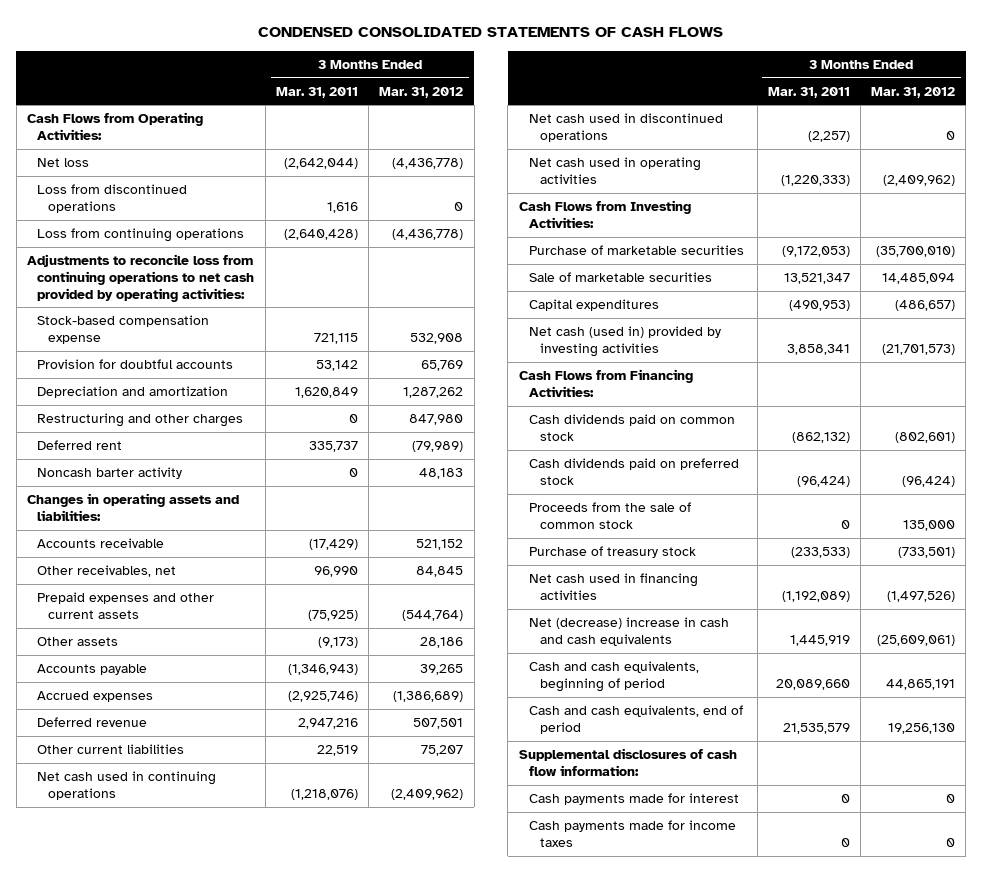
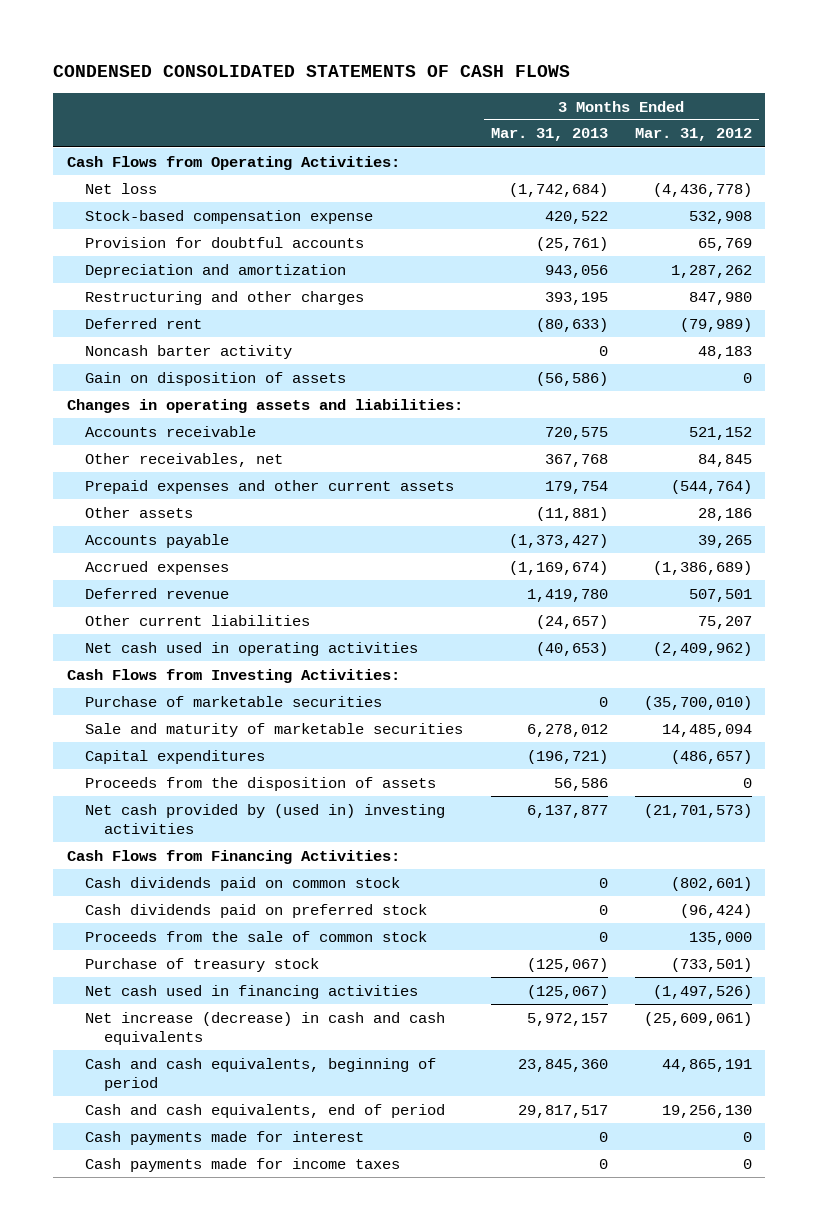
[275,86,358,98] Mar. 31, 2011 -> none
none -> [490,128,608,142] Mar. 31, 2013
[37,184,188,213] Loss from discontinued operations -> none
[37,228,245,243] Loss from continuing operations -> none
[26,254,255,302] Adjustments to reconcile loss from continuing operations to net cash provided by operating activities: -> none
none -> [85,371,347,386] Gain on disposition of assets
[37,771,217,800] Net cash used in continuing operations -> none
[529,113,724,142] Net cash used in discontinued operations -> none
[529,272,713,283] Sale of marketable securities -> [85,722,464,737] Sale and maturity of marketable securities
none -> [85,776,437,791] Proceeds from the disposition of assets
[529,326,722,357] Net cash (used in) provided by investing activities -> [85,803,446,834] Net cash provided by (used in) investing activities
[529,617,730,646] Net (decrease) increase in cash and cash equivalents -> [85,1011,446,1045] Net increase (decrease) in cash and cash equivalents
[518,748,737,776] Supplemental disclosures of cash flow information: -> none

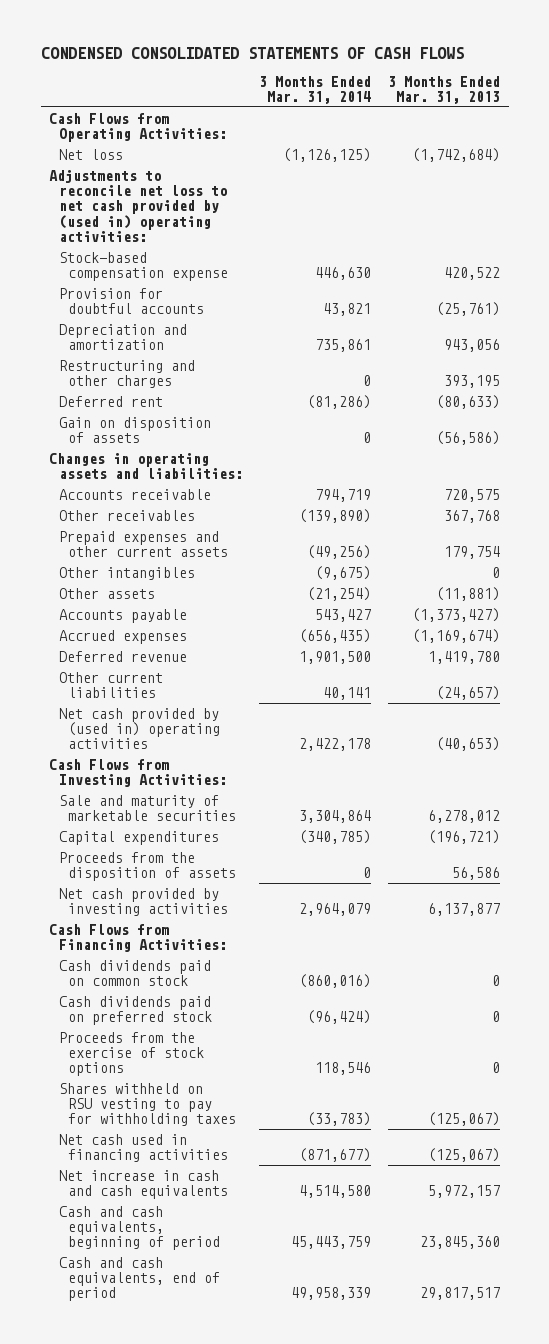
[634,128,752,142] Mar. 31, 2012 -> none
none -> [259,75,372,104] 3 Months Ended Mar. 31, 2014
none -> [49,169,227,242] Adjustments to reconcile net loss to net cash provided by (used in) operating activities:
[85,344,293,359] Noncash barter activity -> none
[85,452,284,467] Other receivables, net -> [58,509,195,521] Other receivables
none -> [58,566,195,580] Other intangibles
[85,641,419,656] Net cash used in operating activities -> [58,707,221,750] Net cash provided by (used in) operating activities
[85,695,383,707] Purchase of marketable securities -> none
[85,803,446,834] Net cash provided by (used in) investing activities -> [58,887,229,917] Net cash provided by investing activities
[85,930,428,942] Proceeds from the sale of common stock -> [58,1031,205,1077] Proceeds from the exercise of stock options
[85,957,320,972] Purchase of treasury stock -> [58,1082,237,1127] Shares withheld on RSU vesting to pay for withholding taxes
[85,1011,446,1045] Net increase (decrease) in cash and cash equivalents -> [58,1169,229,1200] Net increase in cash and cash equivalents
[85,1130,365,1145] Cash payments made for interest -> none
[85,1157,401,1172] Cash payments made for income taxes -> none

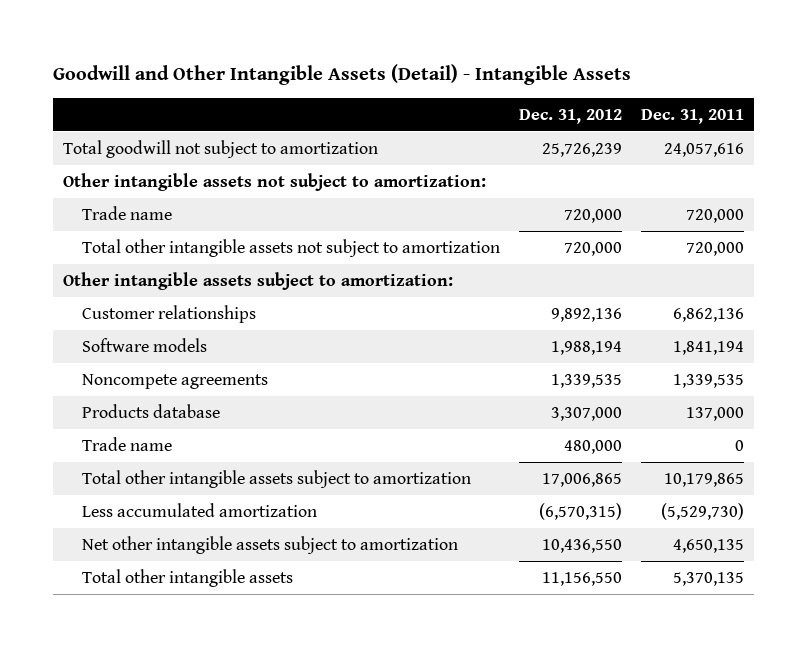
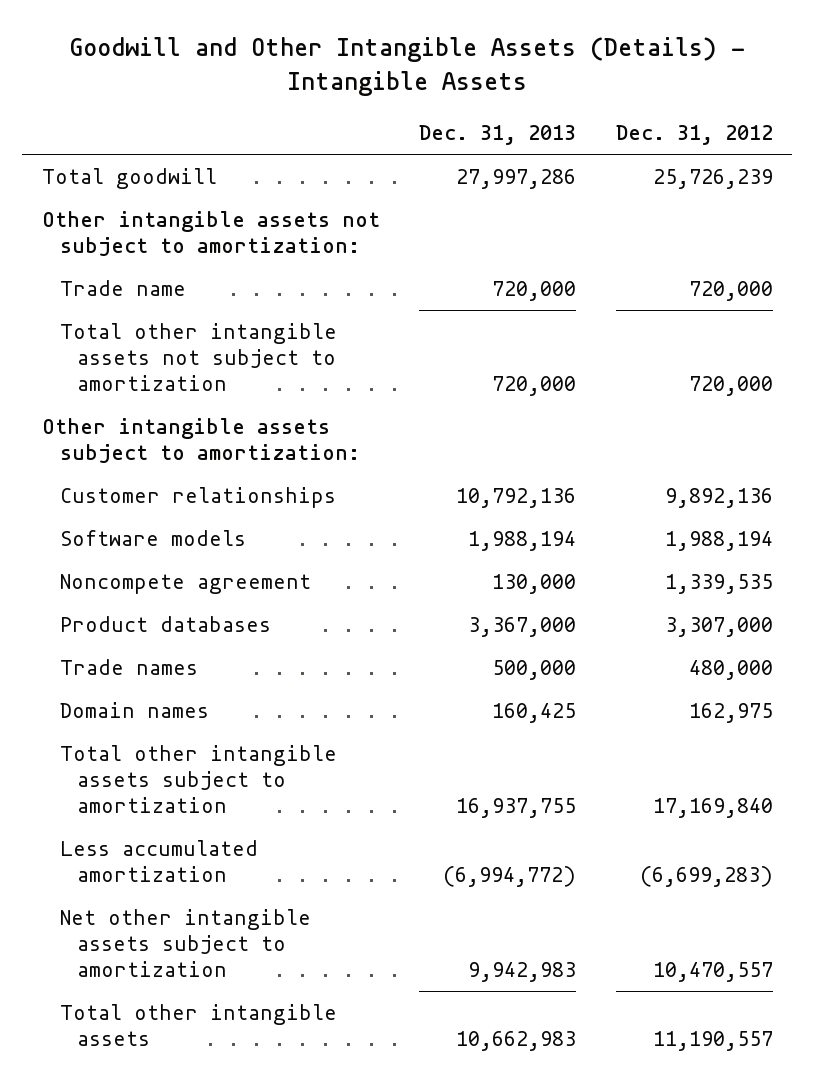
[53,64,632,86] Goodwill and Other Intangible Assets (Detail) - Intangible Assets -> [69,37,746,96] Goodwill and Other Intangible Assets (Details) - Intangible Assets
[641,108,745,124] Dec. 31, 2011 -> none
none -> [419,125,577,146] Dec. 31, 2013
[62,139,378,158] Total goodwill not subject to amortization -> [42,167,218,189] Total goodwill
[82,373,269,389] Noncompete agreements -> [59,573,311,594] Noncompete agreement
[82,403,221,418] Products database -> [59,615,271,632] Product databases
[82,436,173,451] Trade name -> [59,658,198,675] Trade names
none -> [59,701,209,718] Domain names
[542,472,623,487] 17,006,865 -> [652,797,773,818] 17,169,840
[539,502,623,520] (6,570,315) -> [639,865,773,887] (6,699,283)
[542,538,623,553] 10,436,550 -> [652,961,773,982] 10,470,557
[542,571,623,586] 11,156,550 -> [652,1030,773,1051] 11,190,557

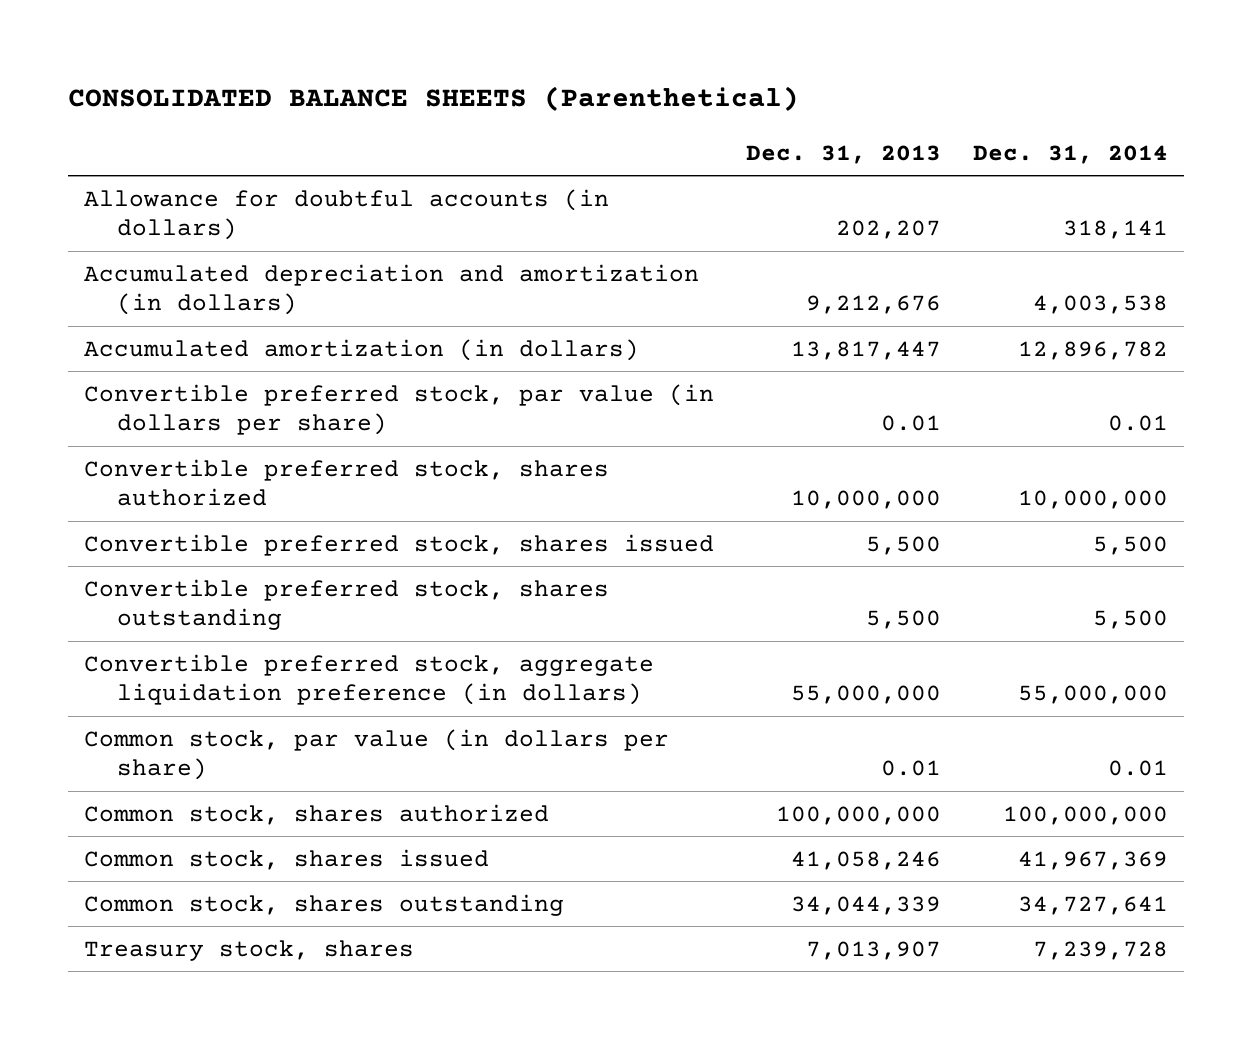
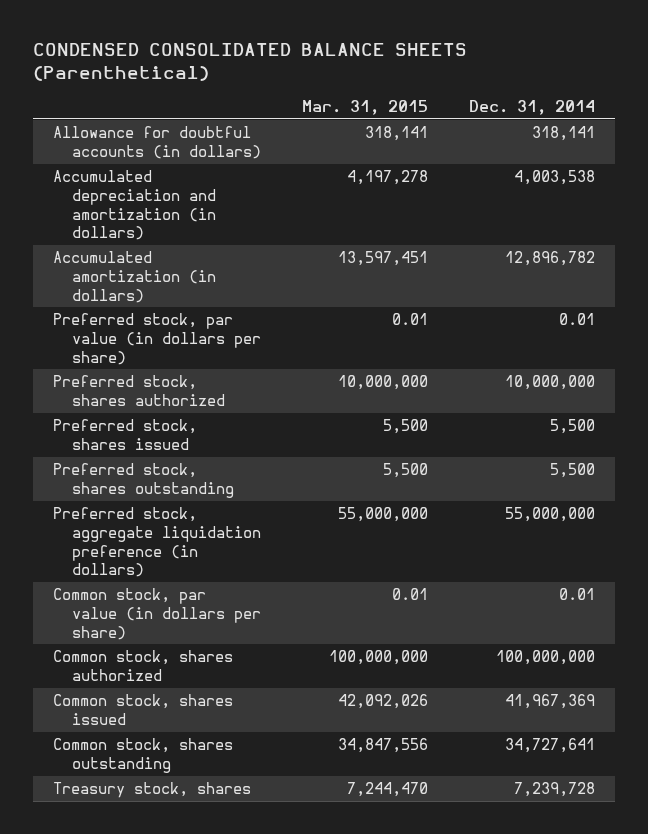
[67,85,799,111] CONSOLIDATED BALANCE SHEETS (Parenthetical) -> [32,42,467,81] CONDENSED CONSOLIDATED BALANCE SHEETS (Parenthetical)
[745,144,941,164] Dec. 31, 2013 -> none
none -> [302,99,429,115] Mar. 31, 2015
[83,383,714,436] Convertible preferred stock, par value (in dollars per share) -> [53,313,262,365] Preferred stock, par value (in dollars per share)
[83,458,609,507] Convertible preferred stock, shares authorized -> [53,375,226,406] Preferred stock, shares authorized
[83,533,714,556] Convertible preferred stock, shares issued -> [53,419,198,450] Preferred stock, shares issued
[83,578,609,631] Convertible preferred stock, shares outstanding -> [53,463,235,498] Preferred stock, shares outstanding
[83,653,654,706] Convertible preferred stock, aggregate liquidation preference (in dollars) -> [53,507,262,578] Preferred stock, aggregate liquidation preference (in dollars)

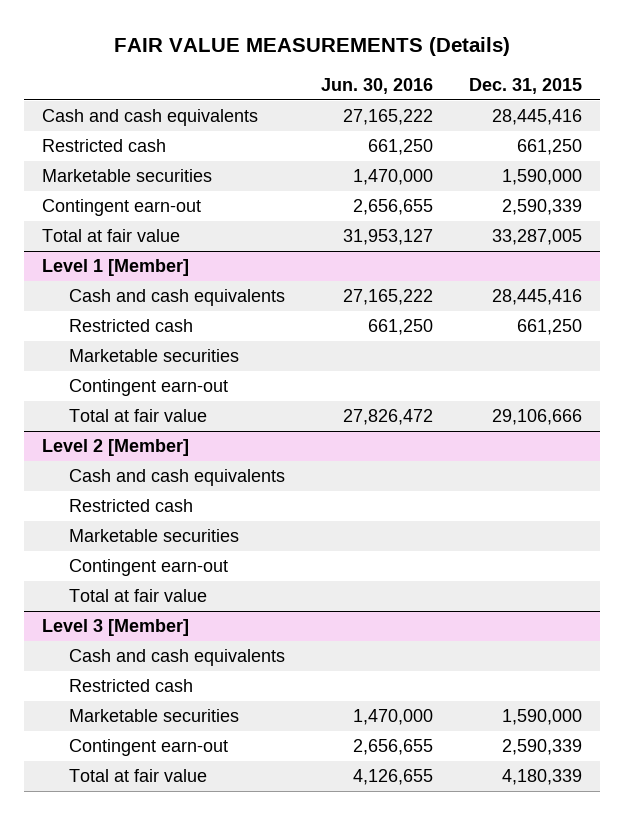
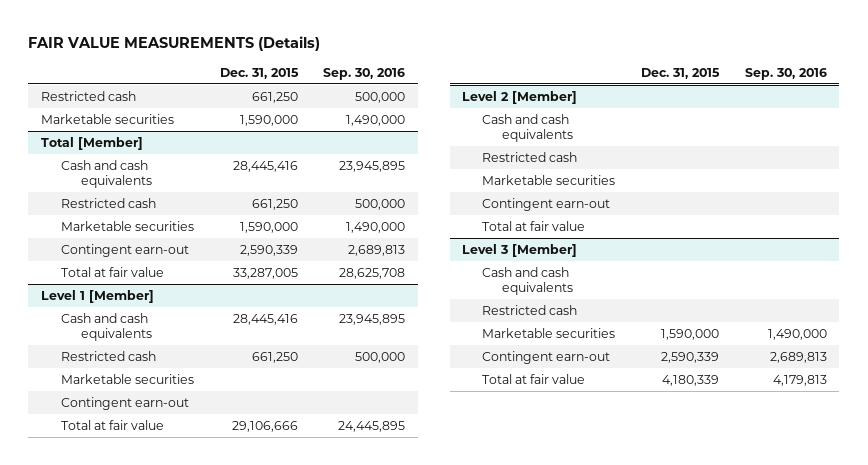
[320,78,433,95] Jun. 30, 2016 -> none
none -> [323,67,406,80] Sep. 30, 2016
none -> [41,91,137,102] Restricted cash
none -> [41,114,175,125] Marketable securities
none -> [41,137,144,151] Total [Member]

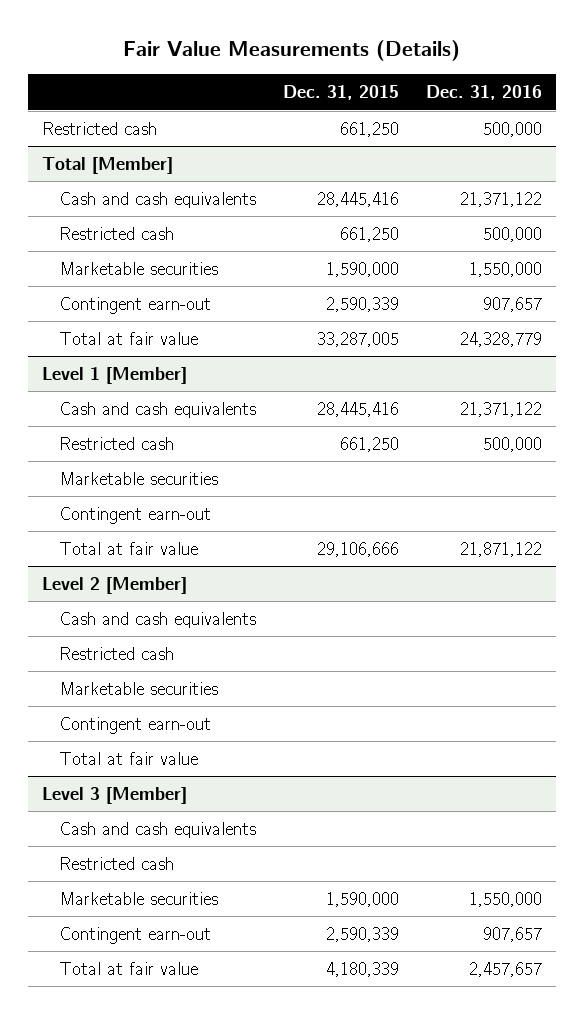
[28,35,321,51] FAIR VALUE MEASUREMENTS (Details) -> [123,40,461,62] Fair Value Measurements (Details)
[323,67,406,80] Sep. 30, 2016 -> none
none -> [426,85,543,101] Dec. 31, 2016
[41,114,175,125] Marketable securities -> none

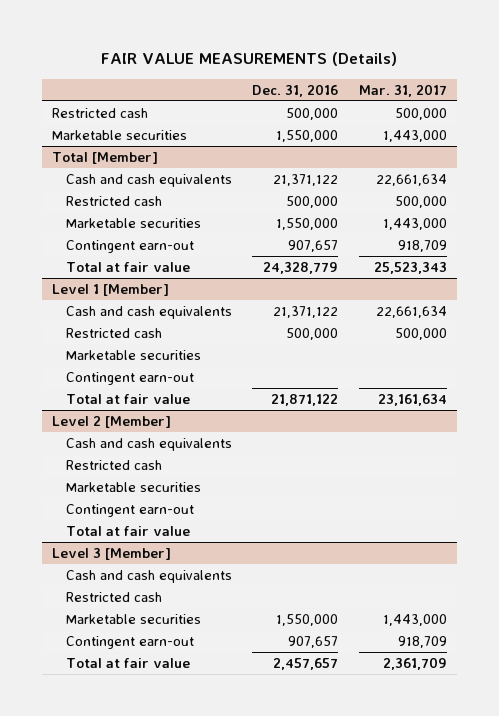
[123,40,461,62] Fair Value Measurements (Details) -> [101,52,398,67] FAIR VALUE MEASUREMENTS (Details)
[283,85,400,101] Dec. 31, 2015 -> none
none -> [358,83,447,97] Mar. 31, 2017
none -> [52,129,188,140] Marketable securities

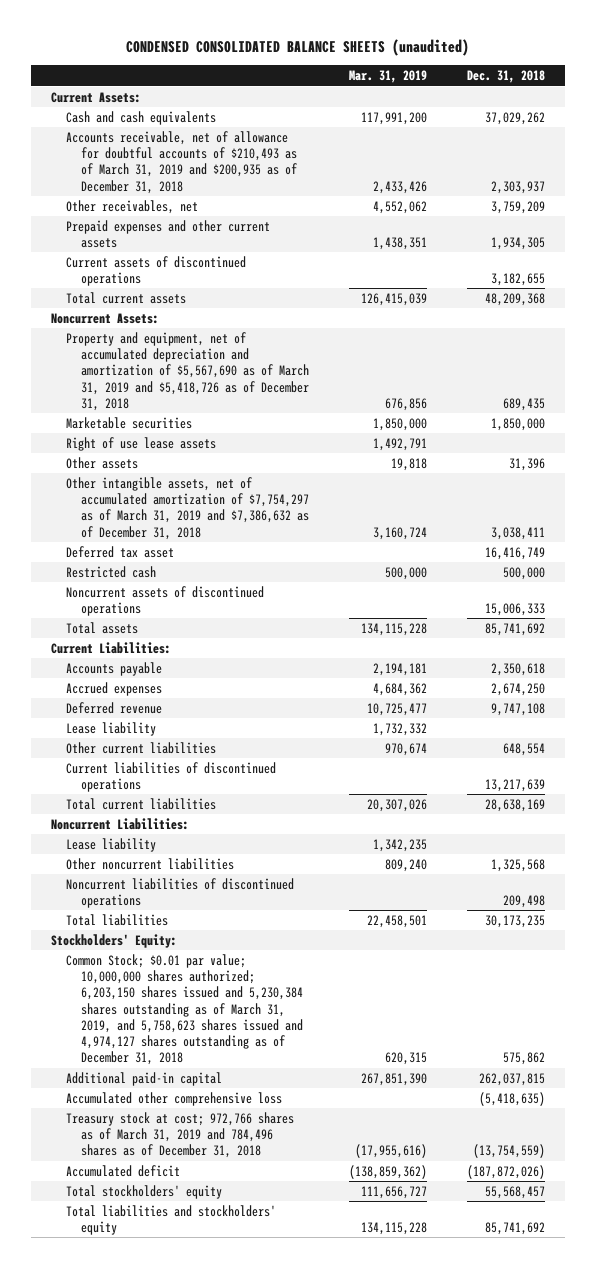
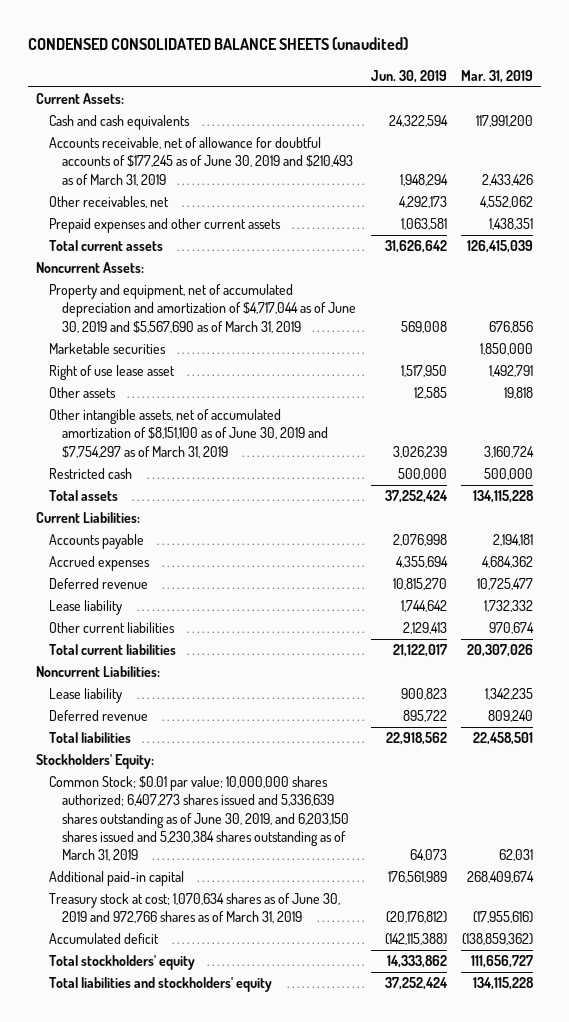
[466,70,545,84] Dec. 31, 2018 -> none
none -> [370,69,447,83] Jun. 30, 2019
[65,130,297,194] Accounts receivable, net of allowance for doubtful accounts of $210,493 as of March 31, 2019 and $200,935 as of December 31, 2018 -> [48,137,354,186] Accounts receivable, net of allowance for doubtful accounts of $177,245 as of June 30, 2019 and $210,493 as of March 31, 2019
[65,255,246,287] Current assets of discontinued operations -> none
[65,331,309,411] Property and equipment, net of accumulated depreciation and amortization of $5,567,690 as of March 31, 2019 and $5,418,726 as of December 31, 2018 -> [48,284,357,333] Property and equipment, net of accumulated depreciation and amortization of $4,717,044 as of June 30, 2019 and $5,567,690 as of March 31, 2019
[65,436,216,451] Right of use lease assets -> [48,365,175,381] Right of use lease asset
[65,545,174,558] Deferred tax asset -> none
[65,476,309,540] Other intangible assets, net of accumulated amortization of $7,754,297 as of March 31, 2019 and $7,386,632 as of December 31, 2018 -> [48,409,329,458] Other intangible assets, net of accumulated amortization of $8,151,100 as of June 30, 2019 and $7,754,297 as of March 31, 2019
[65,585,264,617] Noncurrent assets of discontinued operations -> none
[65,761,276,793] Current liabilities of discontinued operations -> none
[65,877,294,909] Noncurrent liabilities of discontinued operations -> none
[65,857,234,870] Other noncurrent liabilities -> [48,710,148,722] Deferred revenue
[65,1091,282,1106] Accumulated other comprehensive loss -> none
[65,953,303,1066] Common Stock; $0.01 par value; 10,000,000 shares authorized; 6,203,150 shares issued and 5,230,384 shares outstanding as of March 31, 2019, and 5,758,623 shares issued and 4,974,127 shares outstanding as of December 31, 2018 -> [48,776,350,862] Common Stock; $0.01 par value; 10,000,000 shares authorized; 6,407,273 shares issued and 5,336,639 shares outstanding as of June 30, 2019, and 6,203,150 shares issued and 5,230,384 shares outstanding as of March 31, 2019
[384,1052,427,1066] 620,315 -> [499,849,534,862] 62,031
[360,1072,427,1086] 267,851,390 -> [467,871,535,884] 268,409,674
[65,1111,294,1159] Treasury stock at cost; 972,766 shares as of March 31, 2019 and 784,496 shares as of December 31, 2018 -> [48,893,340,924] Treasury stock at cost; 1,070,634 shares as of June 30, 2019 and 972,766 shares as of March 31, 2019

